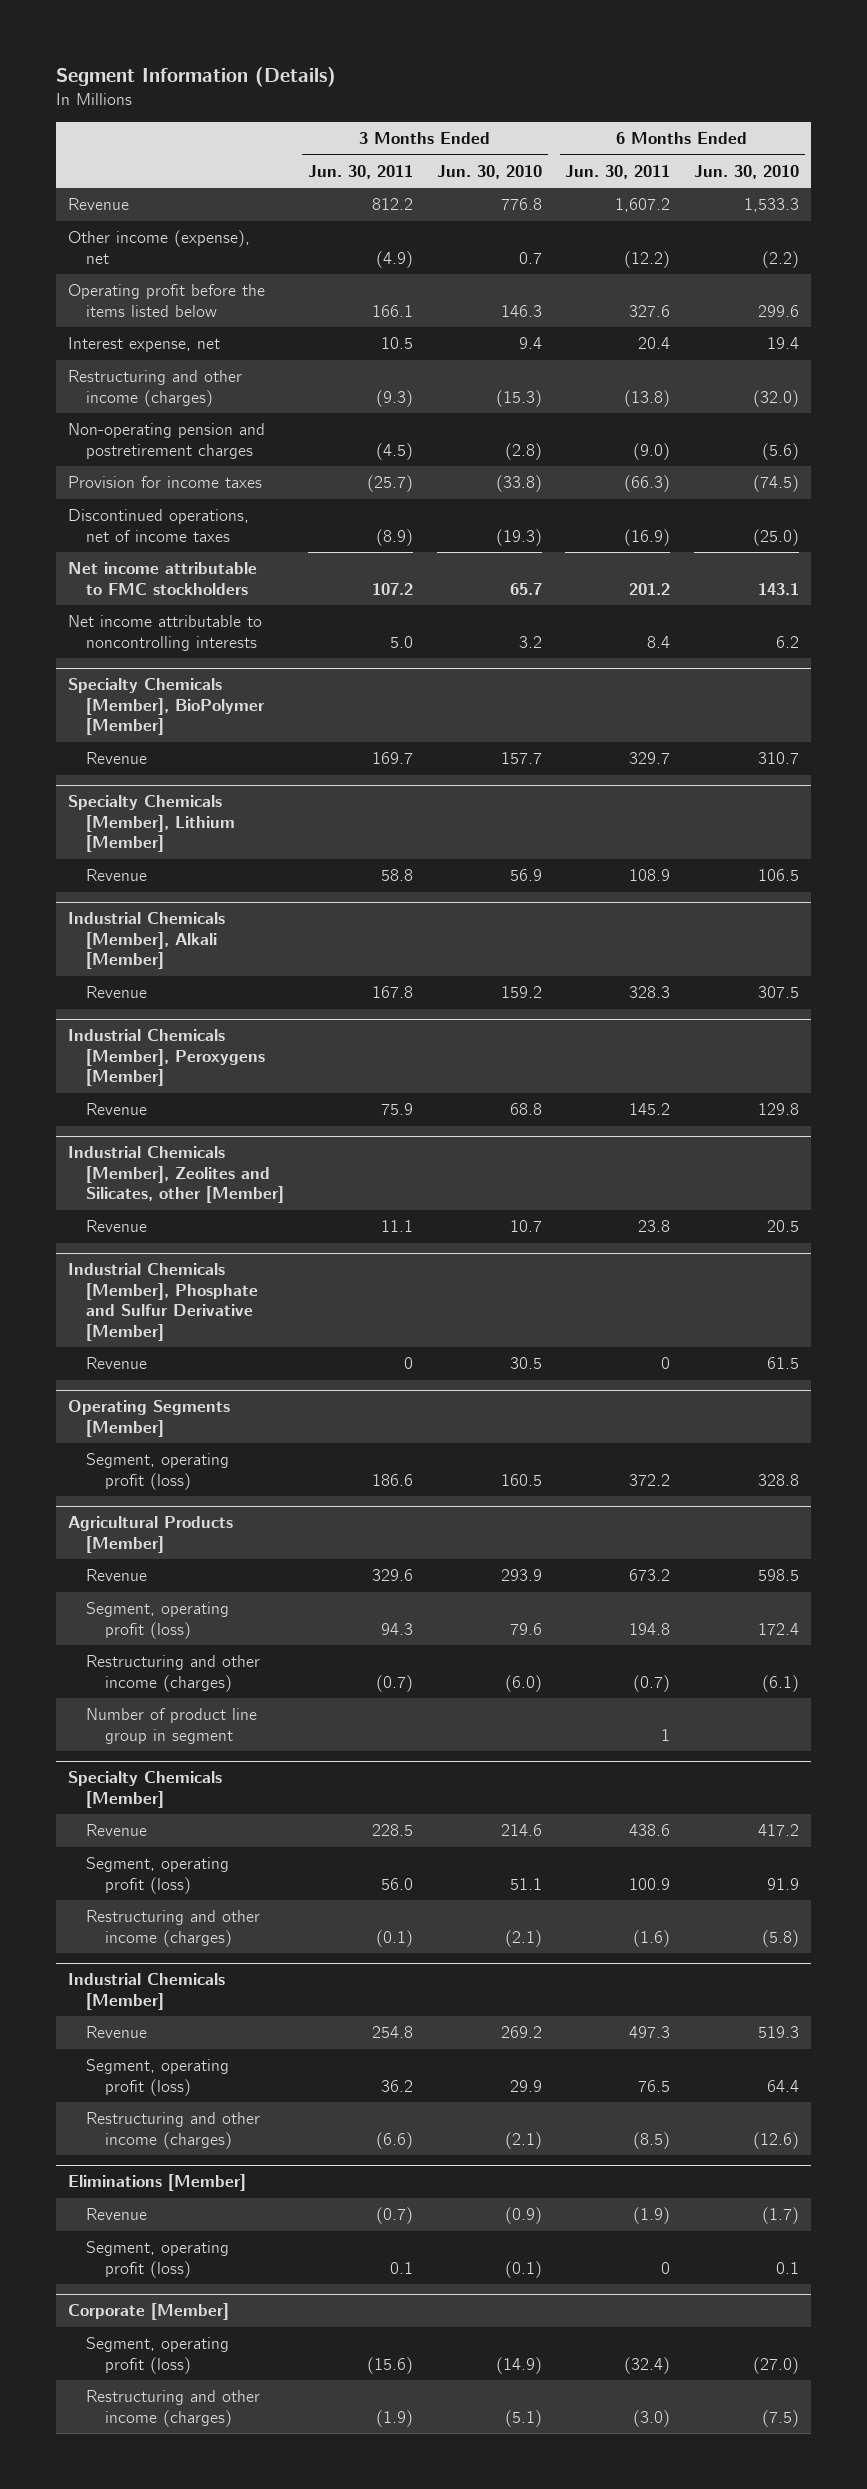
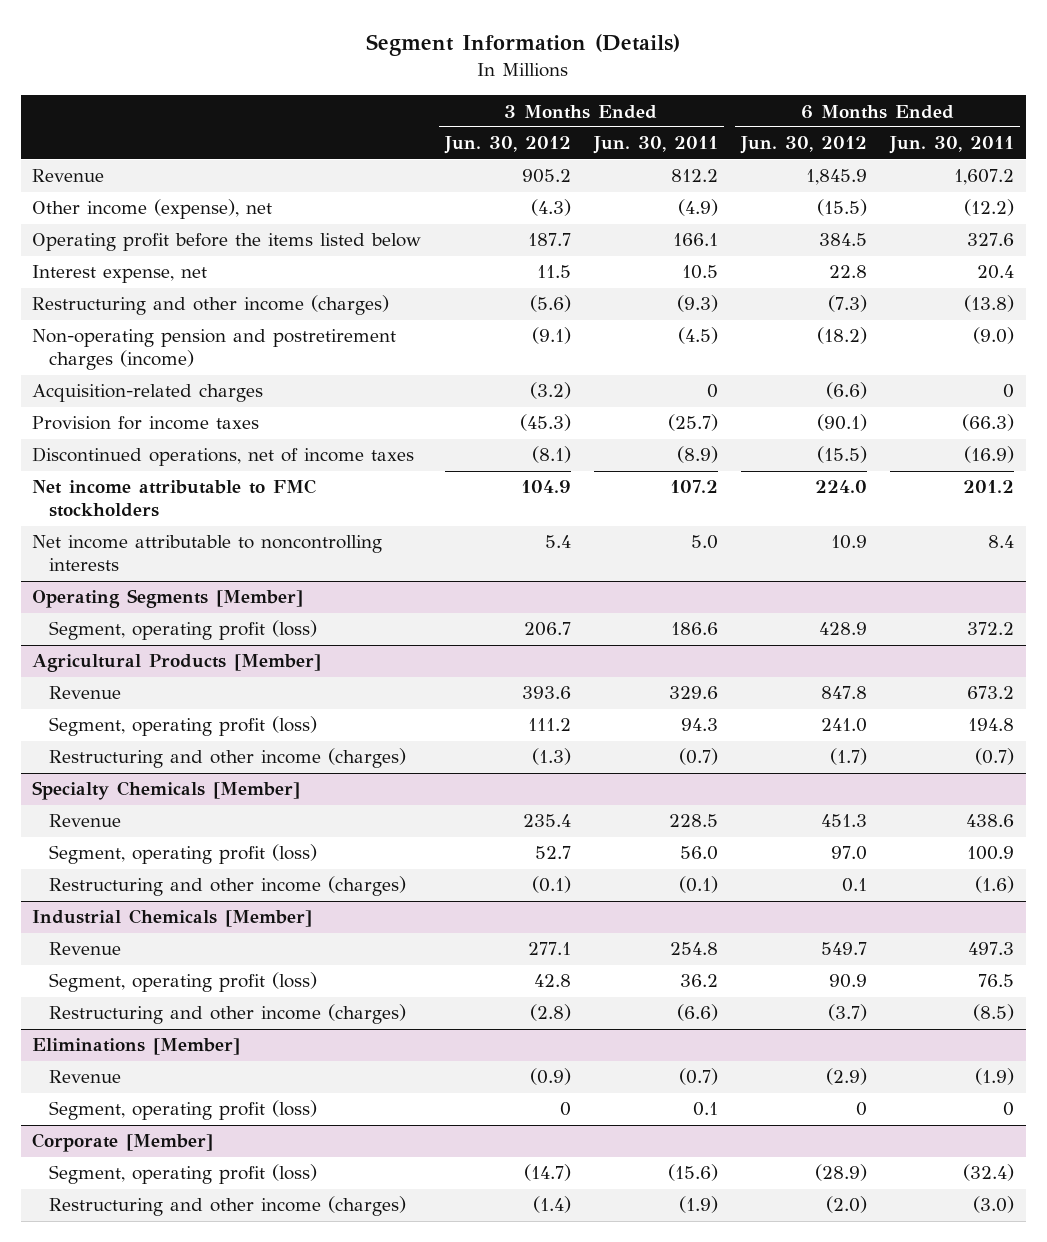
[436,164,542,179] Jun. 30, 2010 -> none
[694,164,800,179] Jun. 30, 2010 -> none
none -> [443,136,571,155] Jun. 30, 2012
none -> [740,136,868,155] Jun. 30, 2012
[67,423,265,459] Non-operating pension and postretirement charges -> [32,329,397,371] Non-operating pension and postretirement charges (income)
none -> [32,384,264,403] Acquisition-related charges
[67,678,266,736] Specialty Chemicals [Member], BioPolymer [Member] -> none
[86,752,148,765] Revenue -> none
[67,795,236,853] Specialty Chemicals [Member], Lithium [Member] -> none
[86,869,148,882] Revenue -> none
[67,912,225,970] Industrial Chemicals [Member], Alkali [Member] -> none
[86,986,148,999] Revenue -> none
[67,1029,266,1087] Industrial Chemicals [Member], Peroxygens [Member] -> none
[86,1103,148,1116] Revenue -> none
[67,1146,285,1204] Industrial Chemicals [Member], Zeolites and Silicates, other [Member] -> none
[86,1220,148,1233] Revenue -> none
[67,1263,259,1341] Industrial Chemicals [Member], Phosphate and Sulfur Derivative [Member] -> none
[86,1357,148,1370] Revenue -> none
[86,1708,258,1744] Number of product line group in segment -> none

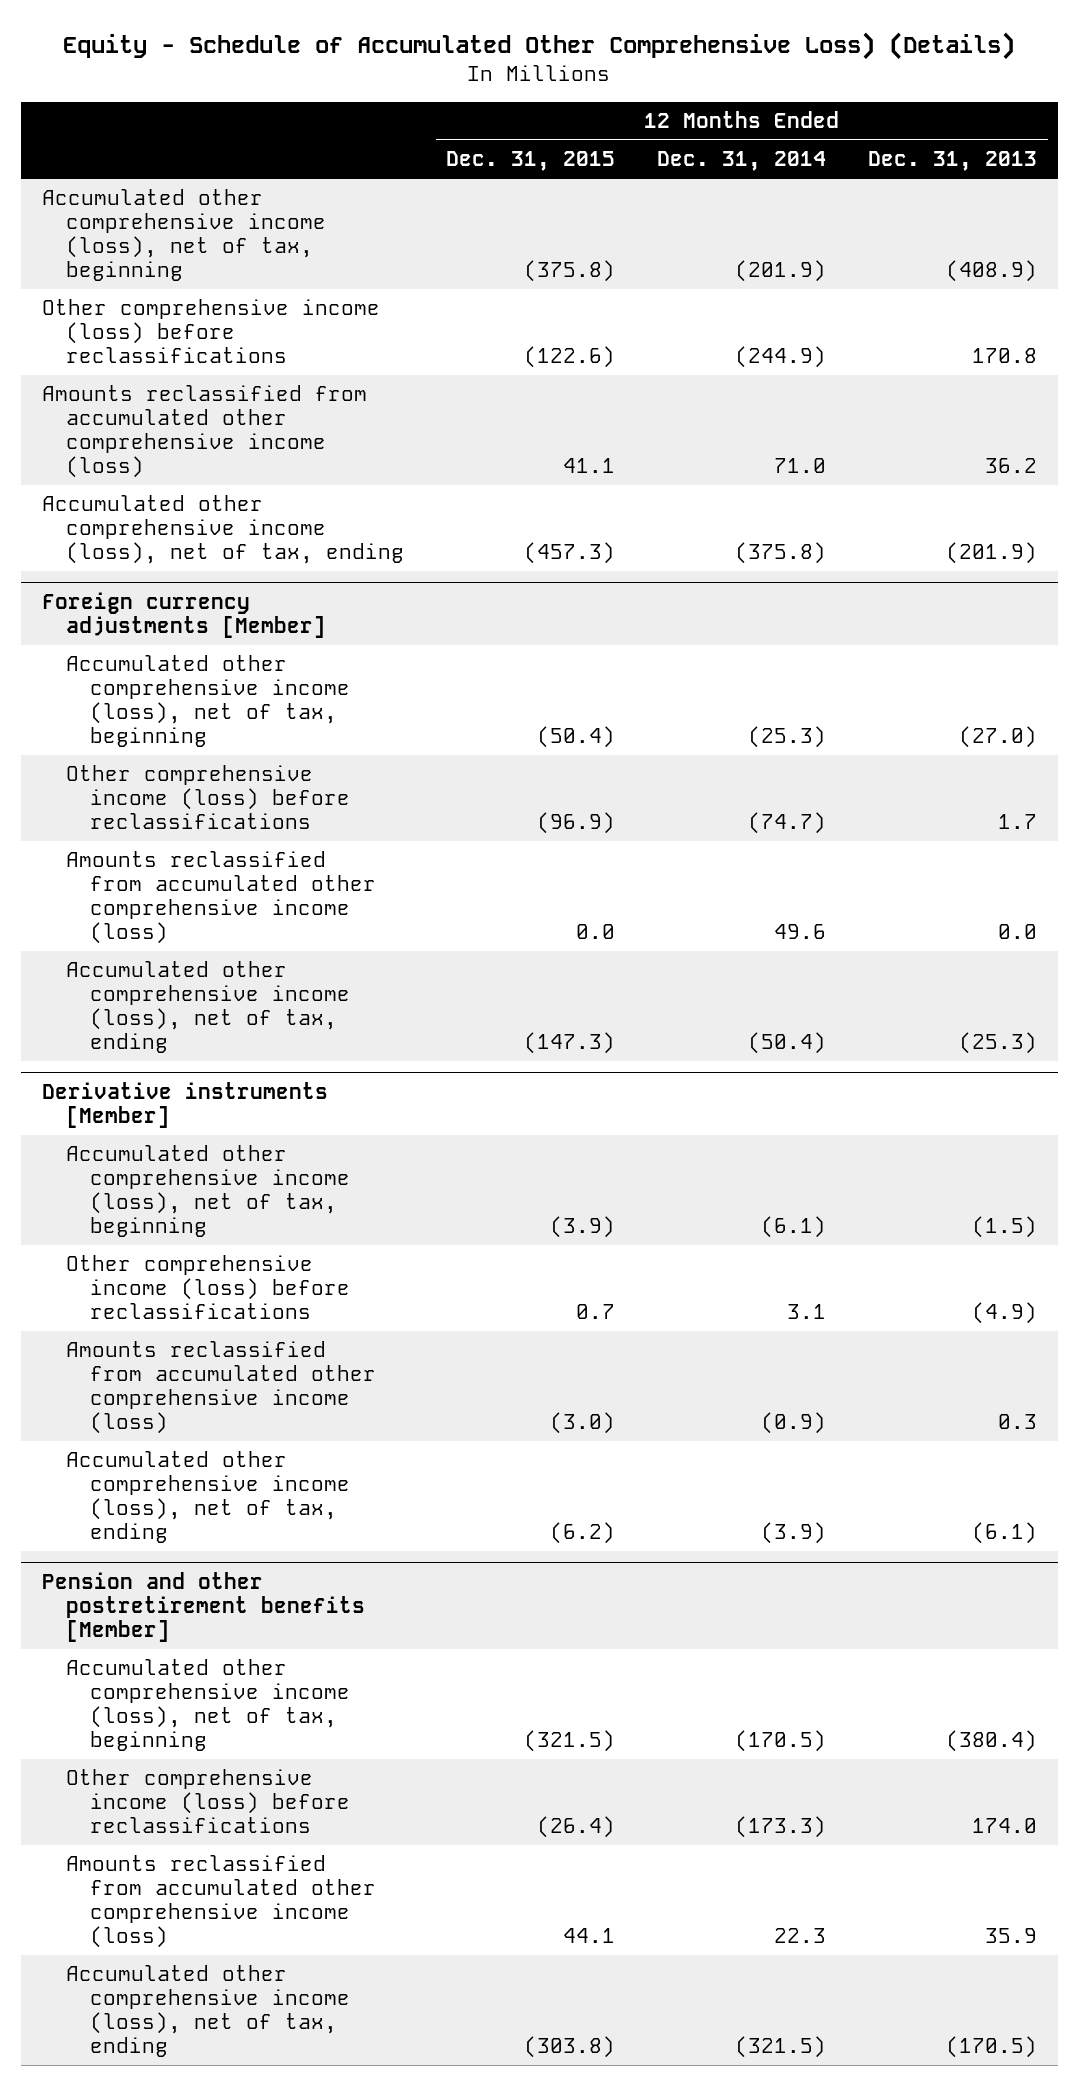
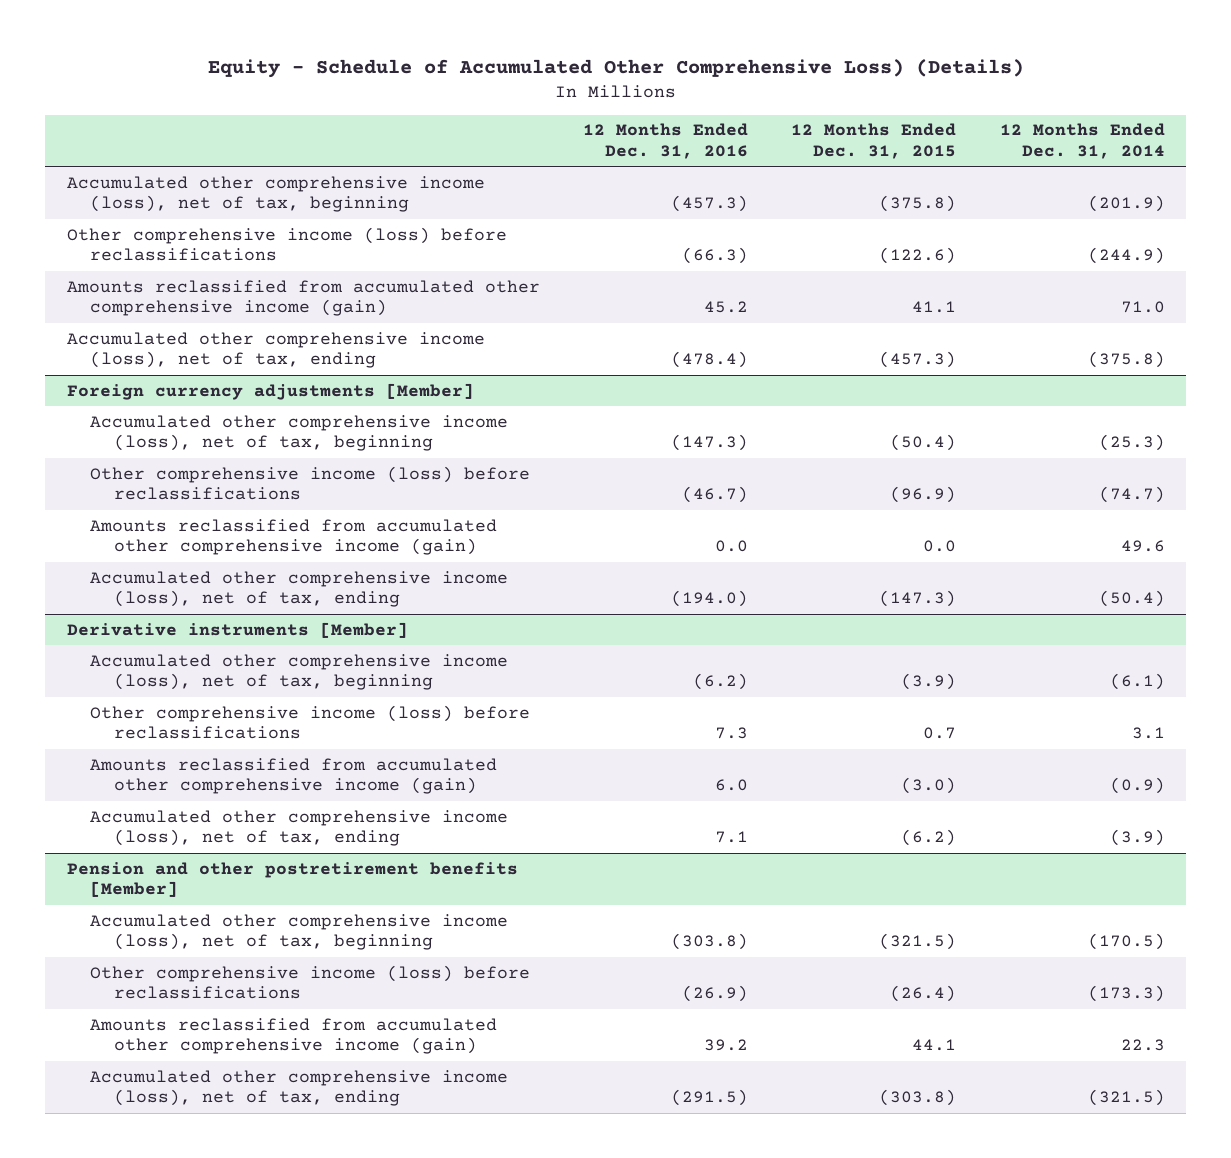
[868,151,1038,172] Dec. 31, 2013 -> none
none -> [583,123,749,160] 12 Months Ended Dec. 31, 2016
[41,385,367,479] Amounts reclassified from accumulated other comprehensive income (loss) -> [66,279,540,317] Amounts reclassified from accumulated other comprehensive income (gain)
[66,851,377,945] Amounts reclassified from accumulated other comprehensive income (loss) -> [90,518,498,556] Amounts reclassified from accumulated other comprehensive income (gain)
[66,1341,377,1435] Amounts reclassified from accumulated other comprehensive income (loss) -> [90,757,498,795] Amounts reclassified from accumulated other comprehensive income (gain)
[66,1855,377,1949] Amounts reclassified from accumulated other comprehensive income (loss) -> [90,1017,498,1055] Amounts reclassified from accumulated other comprehensive income (gain)

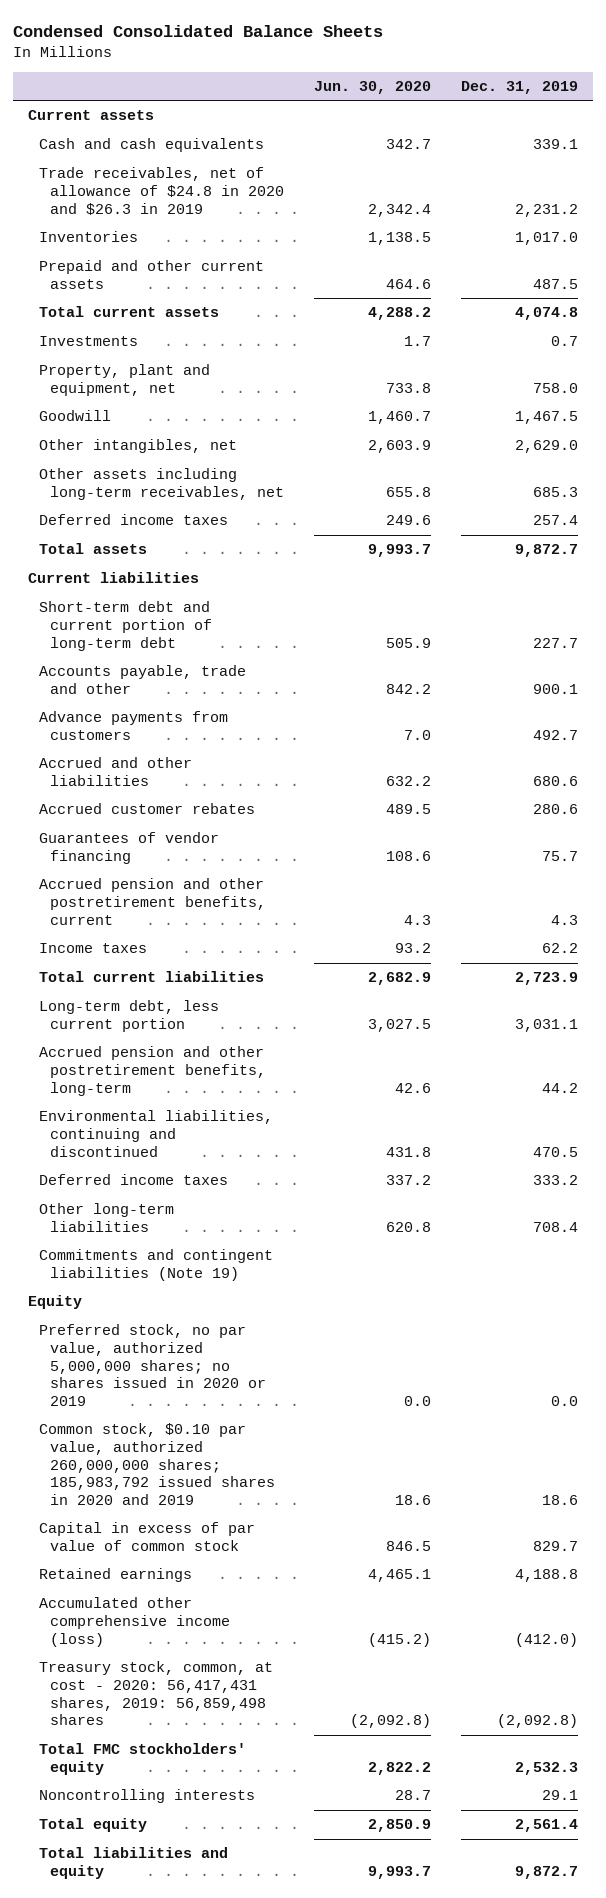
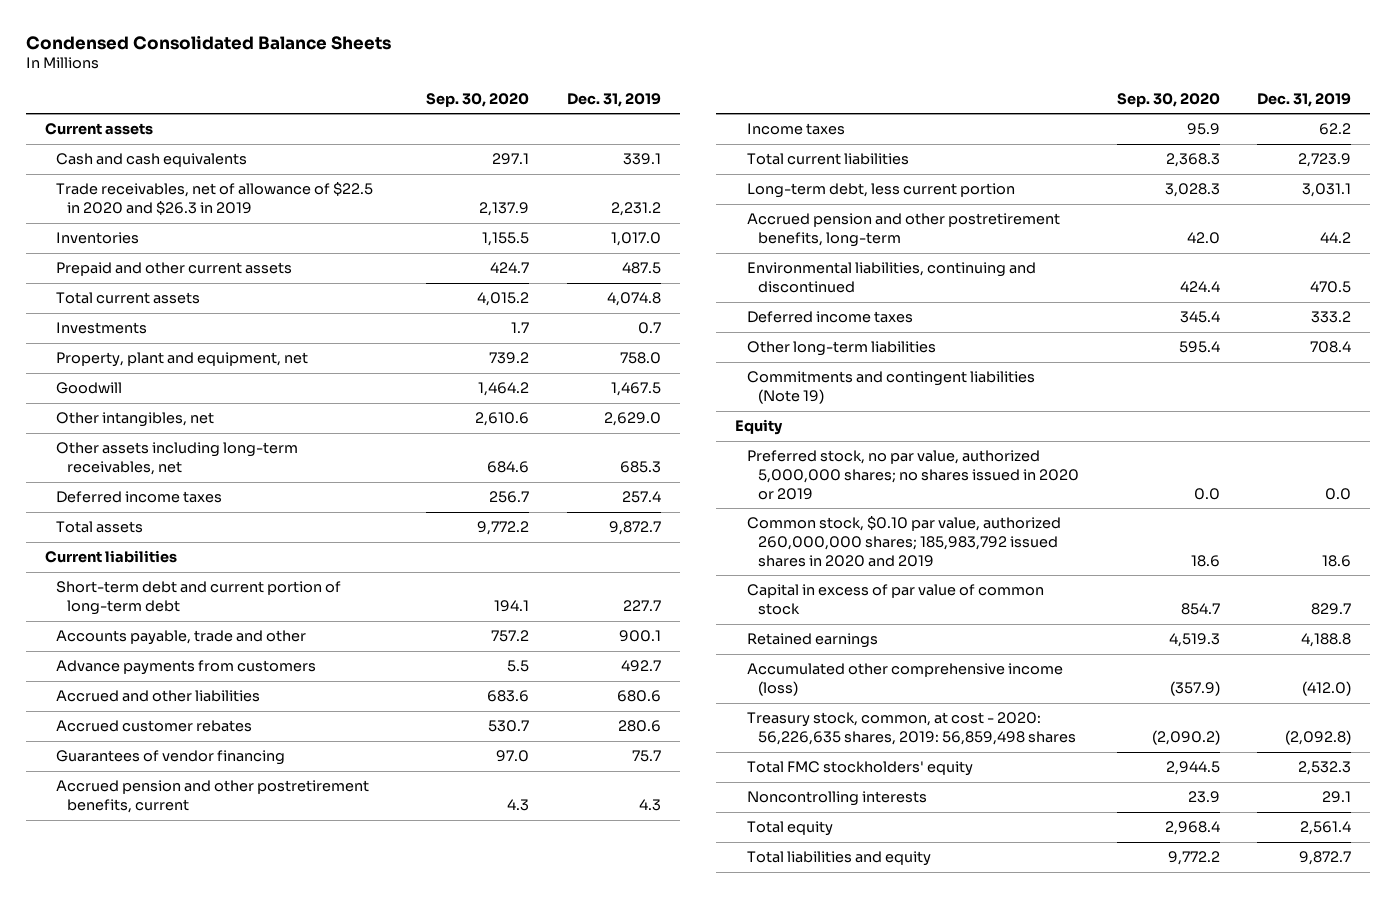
[314,80,432,94] Jun. 30, 2020 -> none
none -> [426,92,530,107] Sep. 30, 2020
[39,167,285,215] Trade receivables, net of allowance of $24.8 in 2020 and $26.3 in 2019 -> [55,182,373,216] Trade receivables, net of allowance of $22.5 in 2020 and $26.3 in 2019
[39,1661,274,1726] Treasury stock, common, at cost - 2020: 56,417,431 shares, 2019: 56,859,498 shares -> [746,712,1076,746] Treasury stock, common, at cost - 2020: 56,226,635 shares, 2019: 56,859,498 shares

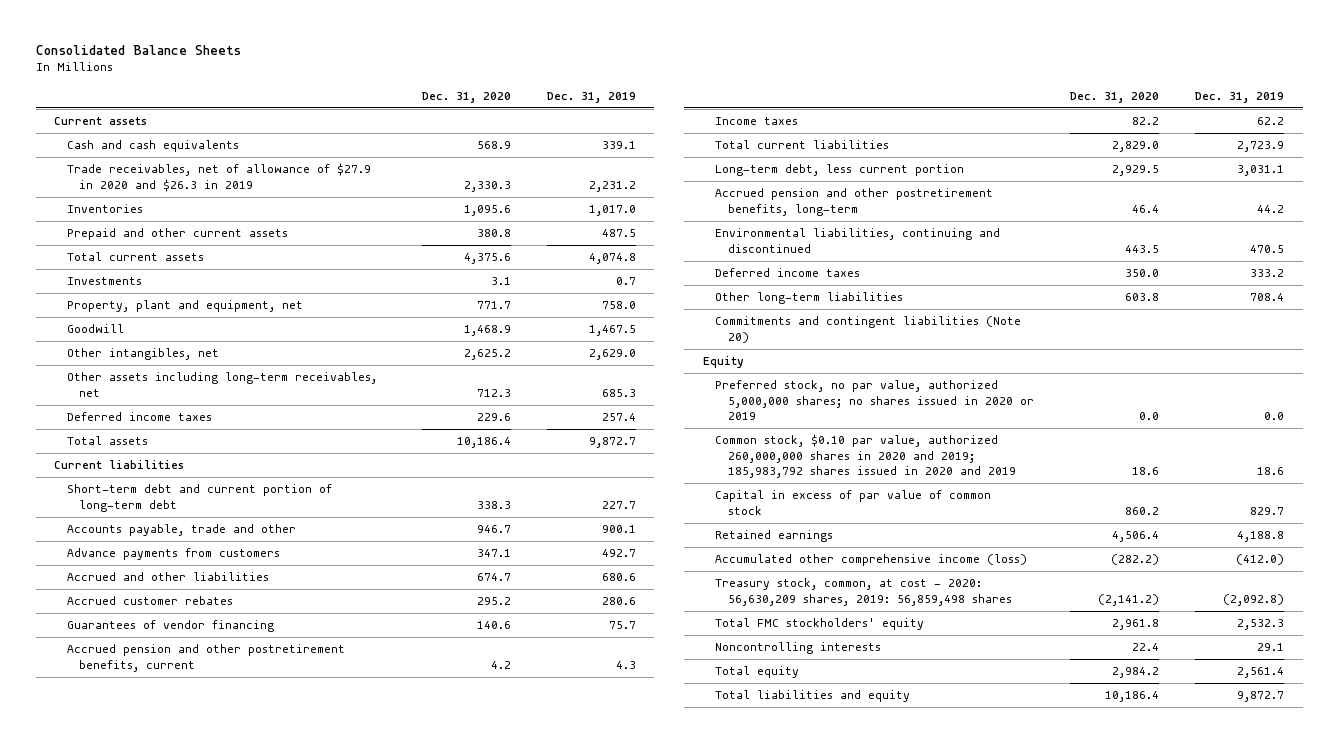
[25,34,391,50] Condensed Consolidated Balance Sheets -> [36,44,242,55] Consolidated Balance Sheets
[426,92,530,107] Sep. 30, 2020 -> none
none -> [421,91,511,103] Dec. 31, 2020
[55,182,373,216] Trade receivables, net of allowance of $22.5 in 2020 and $26.3 in 2019 -> [66,163,371,192] Trade receivables, net of allowance of $27.9 in 2020 and $26.3 in 2019
[746,371,1035,405] Commitments and contingent liabilities (Note 19) -> [715,316,1022,343] Commitments and contingent liabilities (Note 20)
[746,516,1061,567] Common stock, $0.10 par value, authorized 260,000,000 shares; 185,983,792 issued shares in 2020 and 2019 -> [715,434,1016,479] Common stock, $0.10 par value, authorized 260,000,000 shares in 2020 and 2019; 185,983,792 shares issued in 2020 and 2019
[746,712,1076,746] Treasury stock, common, at cost - 2020: 56,226,635 shares, 2019: 56,859,498 shares -> [715,578,1012,606] Treasury stock, common, at cost - 2020: 56,630,209 shares, 2019: 56,859,498 shares

